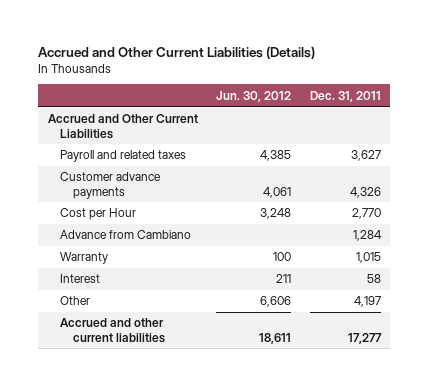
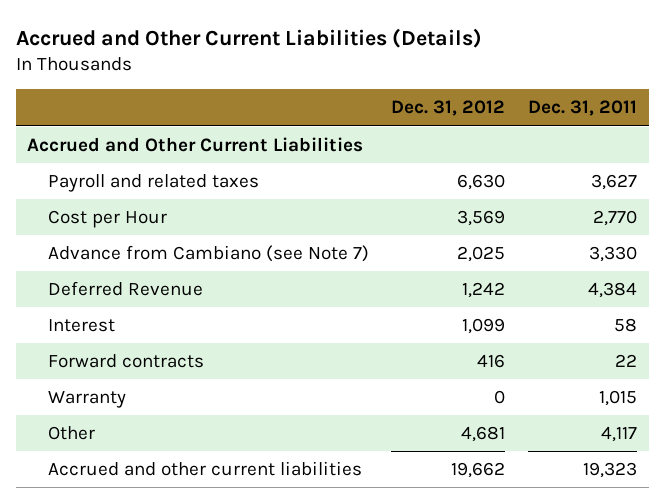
[216,90,292,102] Jun. 30, 2012 -> none
none -> [391,100,506,117] Dec. 31, 2012
[60,172,162,199] Customer advance payments -> none
[60,230,192,240] Advance from Cambiano -> [47,245,369,263] Advance from Cambiano (see Note 7)
[352,230,382,242] 1,284 -> [589,246,638,263] 3,330
none -> [47,281,203,297] Deferred Revenue
none -> [47,354,204,369] Forward contracts
[60,252,109,265] Warranty -> [47,391,126,409] Warranty
[353,296,381,308] 4,197 -> [601,426,638,443] 4,117
[347,332,382,344] 17,277 -> [583,462,638,479] 19,323

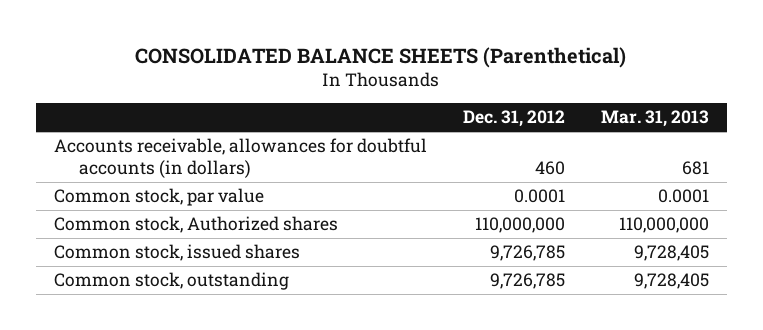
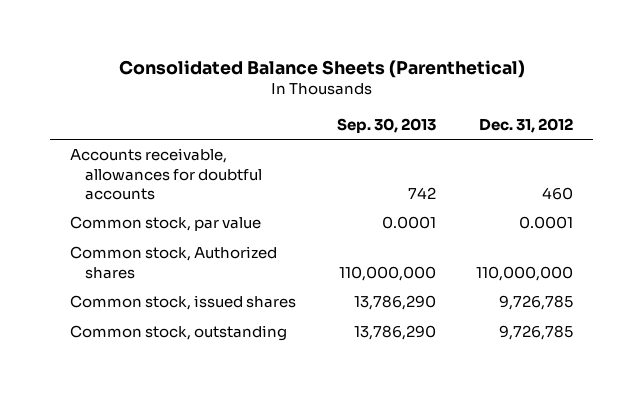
[135,46,627,68] CONSOLIDATED BALANCE SHEETS (Parenthetical) -> [118,59,525,78] Consolidated Balance Sheets (Parenthetical)
[600,110,709,128] Mar. 31, 2013 -> none
none -> [336,117,436,133] Sep. 30, 2013
[53,138,427,179] Accounts receivable, allowances for doubtful accounts (in dollars) -> [70,148,263,200] Accounts receivable, allowances for doubtful accounts

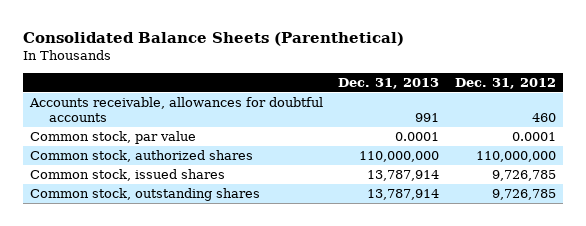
[336,117,436,133] Sep. 30, 2013 -> none
none -> [338,77,440,89] Dec. 31, 2013
[70,246,278,279] Common stock, Authorized shares -> [30,150,254,163] Common stock, authorized shares
[70,325,288,342] Common stock, outstanding -> [30,188,261,202] Common stock, outstanding shares

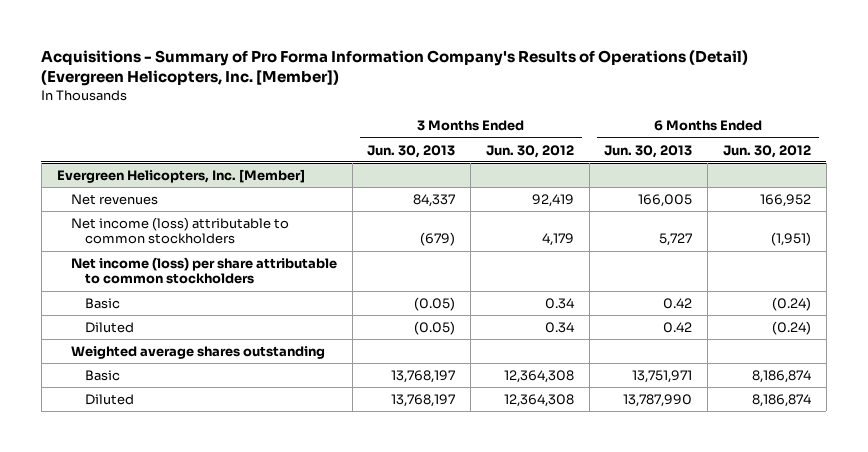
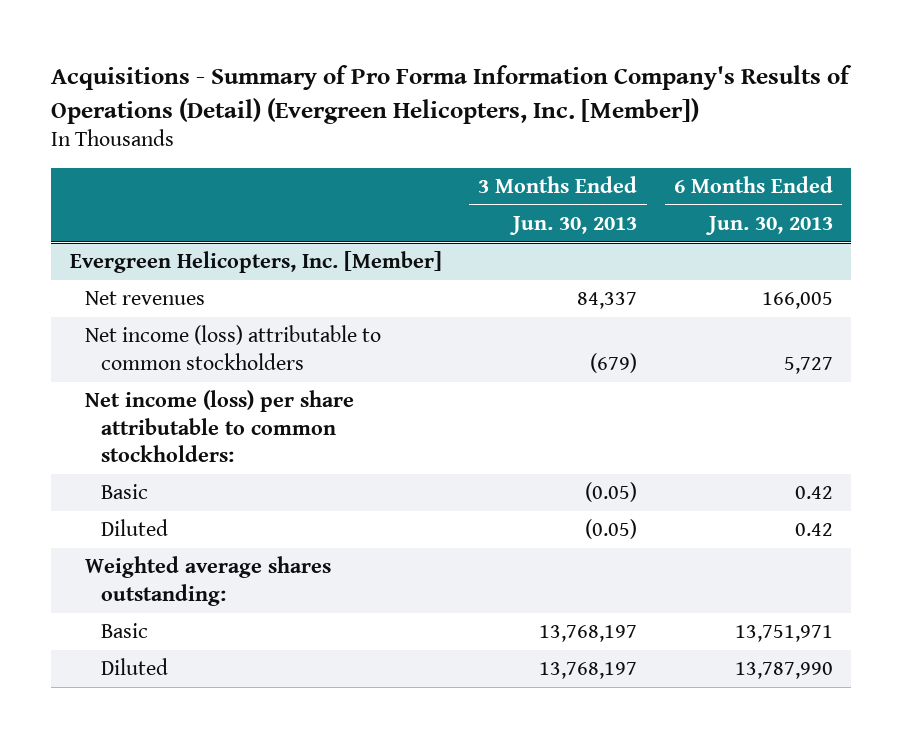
[485,144,574,158] Jun. 30, 2012 -> none
[722,144,811,158] Jun. 30, 2012 -> none
[70,256,337,285] Net income (loss) per share attributable to common stockholders -> [85,390,355,463] Net income (loss) per share attributable to common stockholders:
[70,345,325,359] Weighted average shares outstanding -> [85,556,332,606] Weighted average shares outstanding:

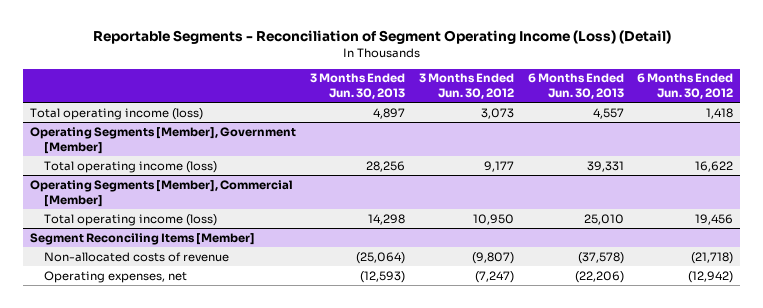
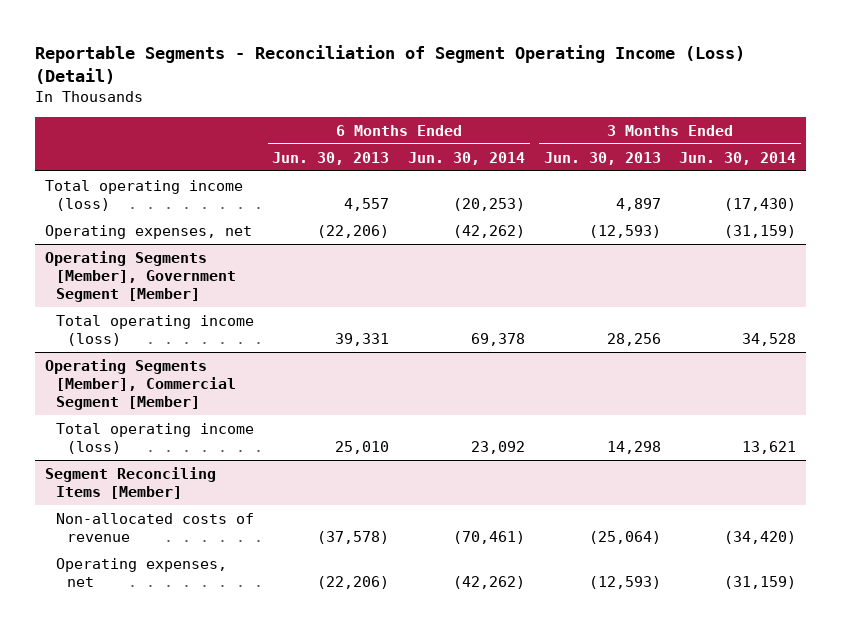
[418,73,514,100] 3 Months Ended Jun. 30, 2012 -> none
[637,73,734,100] 6 Months Ended Jun. 30, 2012 -> none
none -> [407,151,525,165] Jun. 30, 2014
none -> [679,151,797,165] Jun. 30, 2014
none -> [44,224,252,239] Operating expenses, net
[30,126,297,154] Operating Segments [Member], Government [Member] -> [44,250,236,302] Operating Segments [Member], Government Segment [Member]
[30,179,294,207] Operating Segments [Member], Commercial [Member] -> [44,358,236,410] Operating Segments [Member], Commercial Segment [Member]

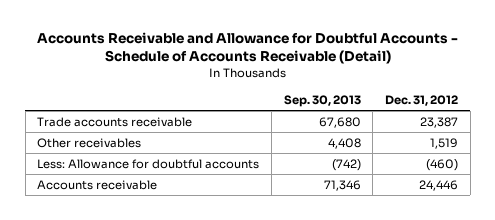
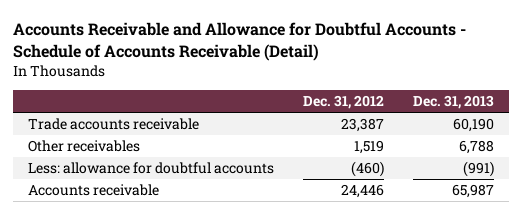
[283,94,361,107] Sep. 30, 2013 -> none
none -> [413,95,495,110] Dec. 31, 2013
[37,158,260,169] Less: Allowance for doubtful accounts -> [28,162,275,175] Less: allowance for doubtful accounts

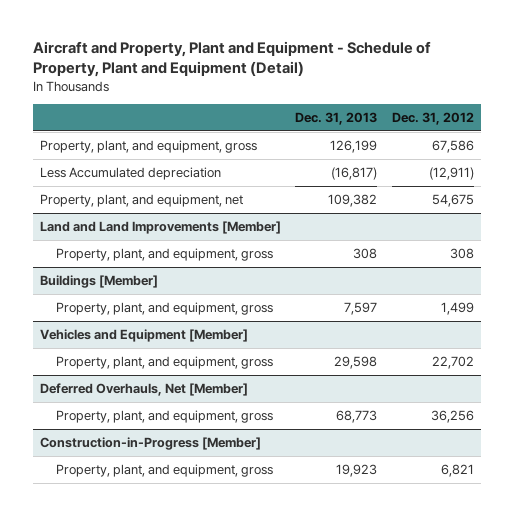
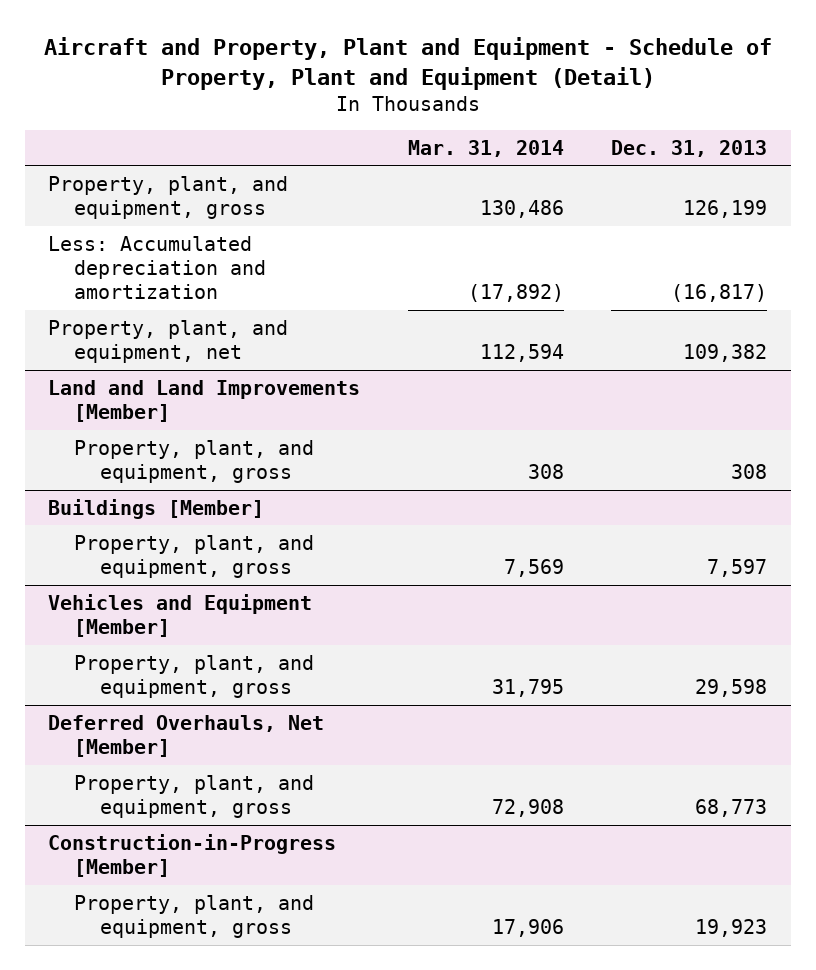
[392,111,475,125] Dec. 31, 2012 -> none
none -> [407,139,564,157] Mar. 31, 2014
[39,167,221,181] Less Accumulated depreciation -> [48,235,267,300] Less: Accumulated depreciation and amortization

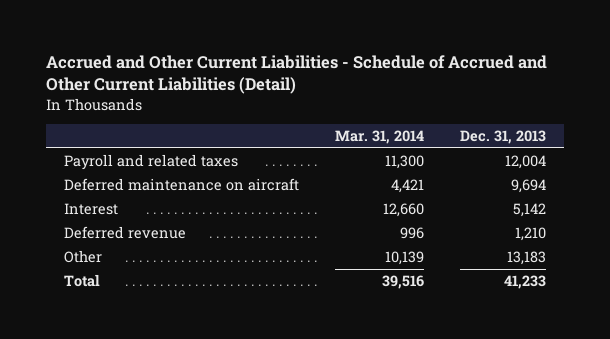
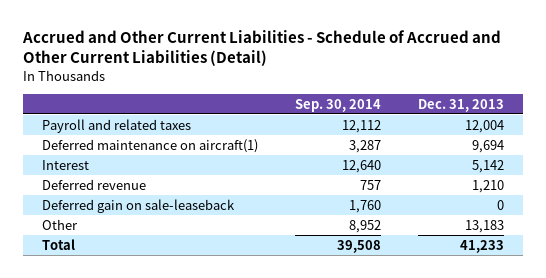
[335,130,425,145] Mar. 31, 2014 -> none
none -> [294,98,381,112] Sep. 30, 2014
[63,178,299,192] Deferred maintenance on aircraft -> [41,138,258,153] Deferred maintenance on aircraft(1)
none -> [41,198,235,213] Deferred gain on sale-leaseback

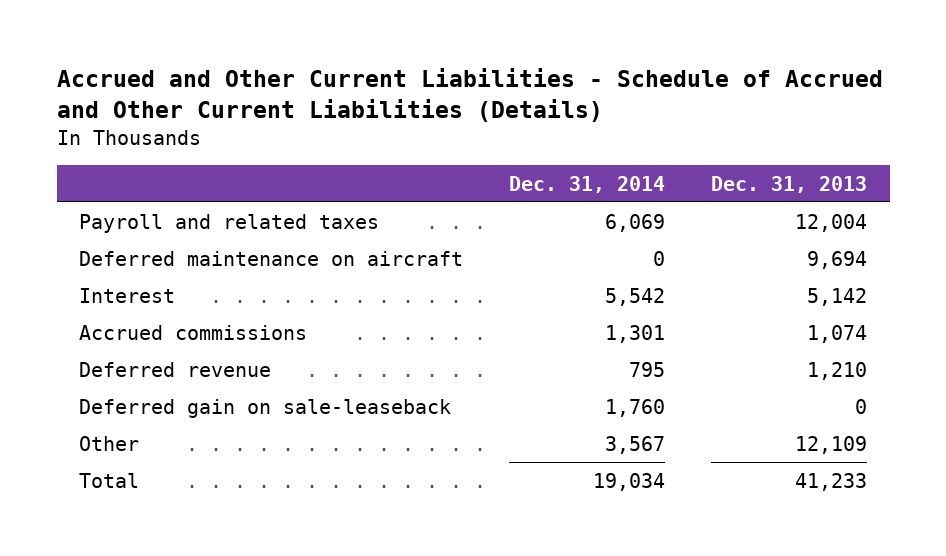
[22,30,502,67] Accrued and Other Current Liabilities - Schedule of Accrued and Other Current Liabilities (Detail) -> [56,68,883,123] Accrued and Other Current Liabilities - Schedule of Accrued and Other Current Liabilities (Details)
[294,98,381,112] Sep. 30, 2014 -> none
none -> [509,175,666,193] Dec. 31, 2014
[41,138,258,153] Deferred maintenance on aircraft(1) -> [79,250,464,266] Deferred maintenance on aircraft
none -> [79,324,308,340] Accrued commissions
[465,219,505,233] 13,183 -> [794,435,867,454] 12,109

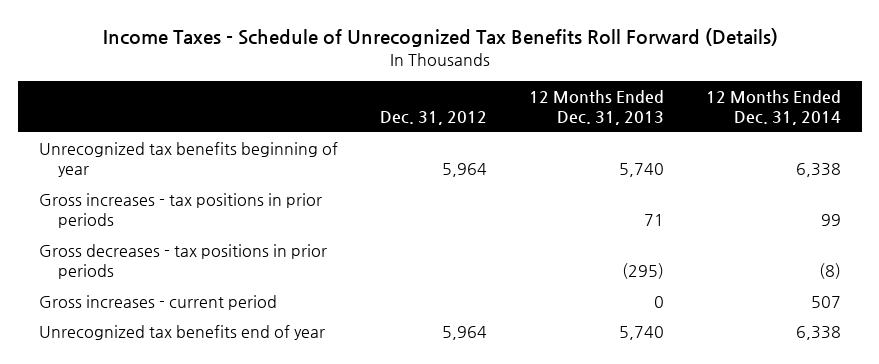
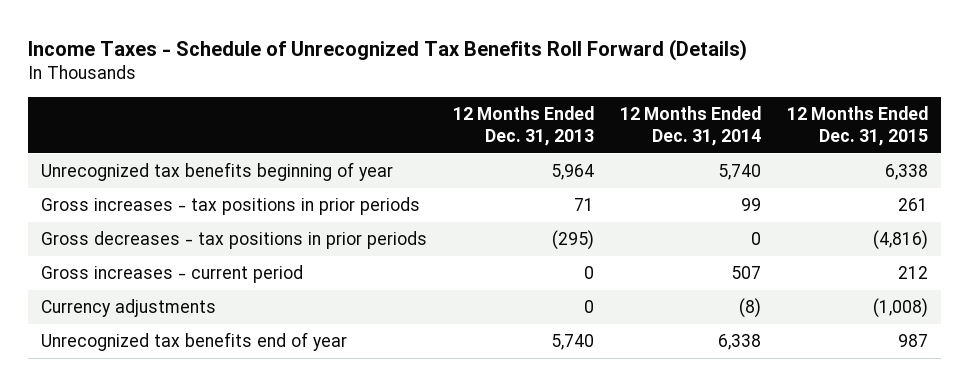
[379,111,487,126] Dec. 31, 2012 -> none
none -> [786,106,928,146] 12 Months Ended Dec. 31, 2015
[618,163,664,178] 5,740 -> [551,164,595,181] 5,964
[795,163,841,178] 6,338 -> [717,164,761,181] 5,740
[818,263,841,280] (8) -> [750,232,761,246] 0
none -> [41,299,217,318] Currency adjustments

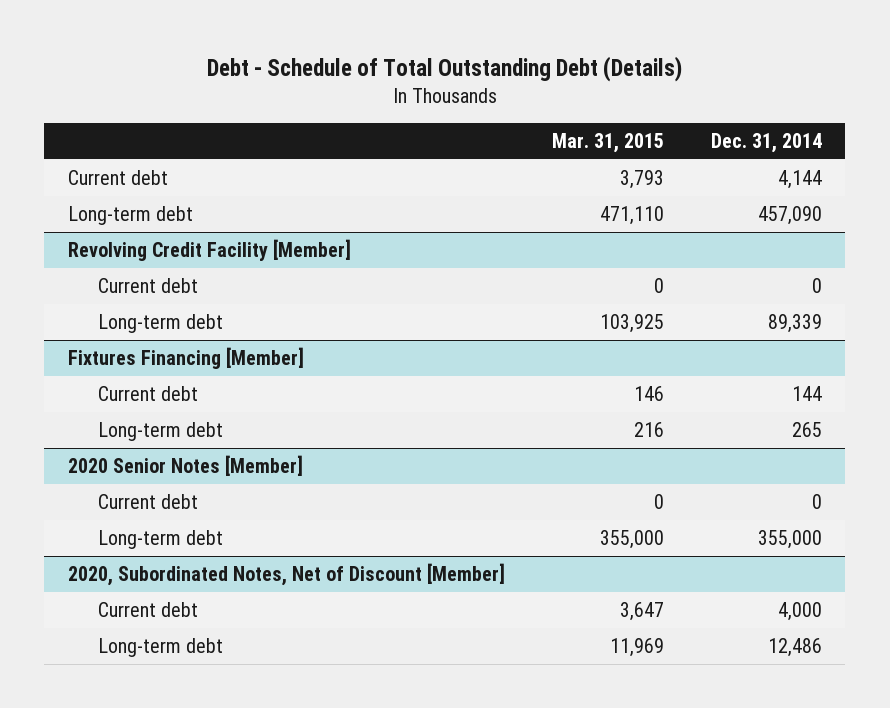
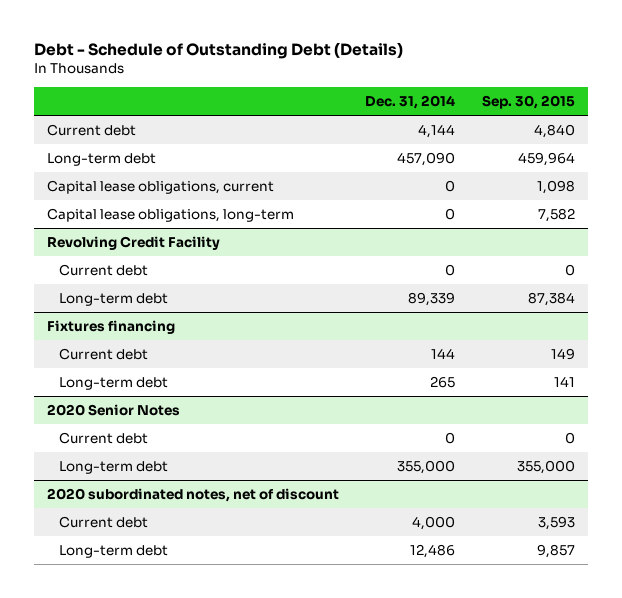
[206,55,682,82] Debt - Schedule of Total Outstanding Debt (Details) -> [33,41,403,59] Debt - Schedule of Outstanding Debt (Details)
[551,132,664,153] Mar. 31, 2015 -> none
none -> [481,95,575,110] Sep. 30, 2015
none -> [47,179,275,194] Capital lease obligations, current
none -> [47,207,295,222] Capital lease obligations, long-term
[67,239,351,262] Revolving Credit Facility [Member] -> [47,235,221,250] Revolving Credit Facility
[67,347,304,370] Fixtures Financing [Member] -> [47,319,176,334] Fixtures financing
[67,455,303,477] 2020 Senior Notes [Member] -> [47,403,181,416] 2020 Senior Notes
[67,563,505,587] 2020, Subordinated Notes, Net of Discount [Member] -> [47,487,340,502] 2020 subordinated notes, net of discount

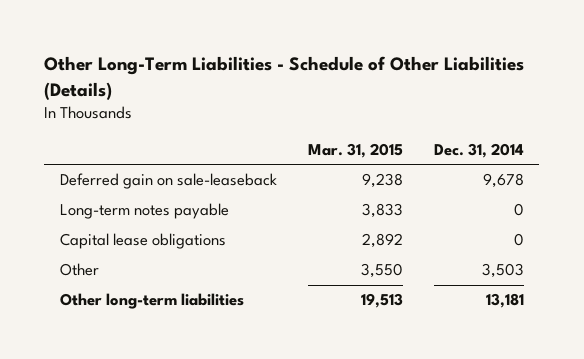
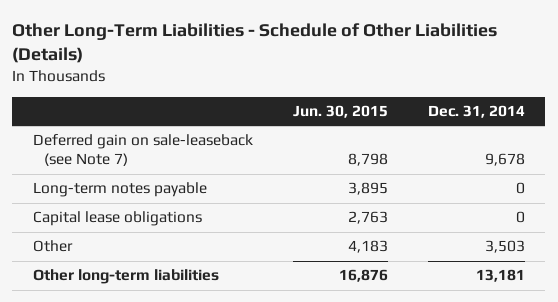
[307,143,403,159] Mar. 31, 2015 -> none
none -> [292,105,388,119] Jun. 30, 2015
[59,173,277,190] Deferred gain on sale-leaseback -> [32,134,253,167] Deferred gain on sale-leaseback (see Note 7)

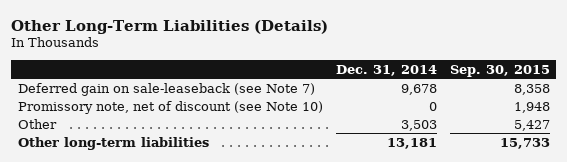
[12,23,498,64] Other Long-Term Liabilities - Schedule of Other Liabilities (Details) -> [11,19,329,34] Other Long-Term Liabilities (Details)
[292,105,388,119] Jun. 30, 2015 -> none
none -> [449,64,550,77] Sep. 30, 2015
[32,211,202,227] Capital lease obligations -> none
[32,182,207,198] Long-term notes payable -> [17,100,323,114] Promissory note, net of discount (see Note 10)

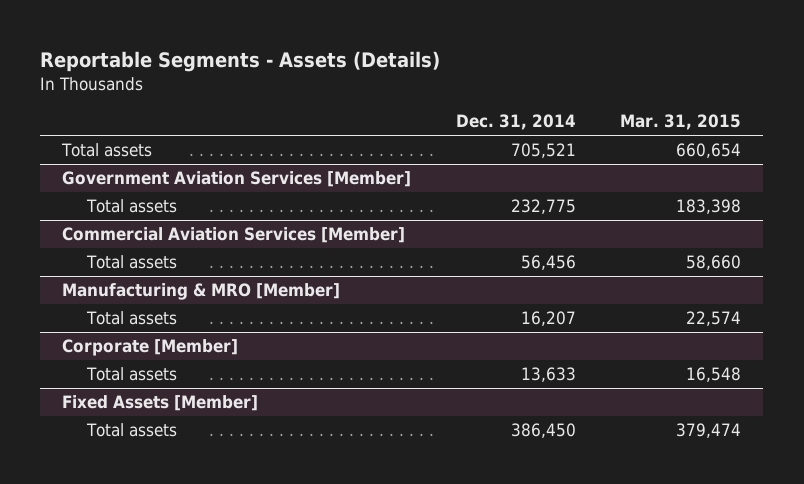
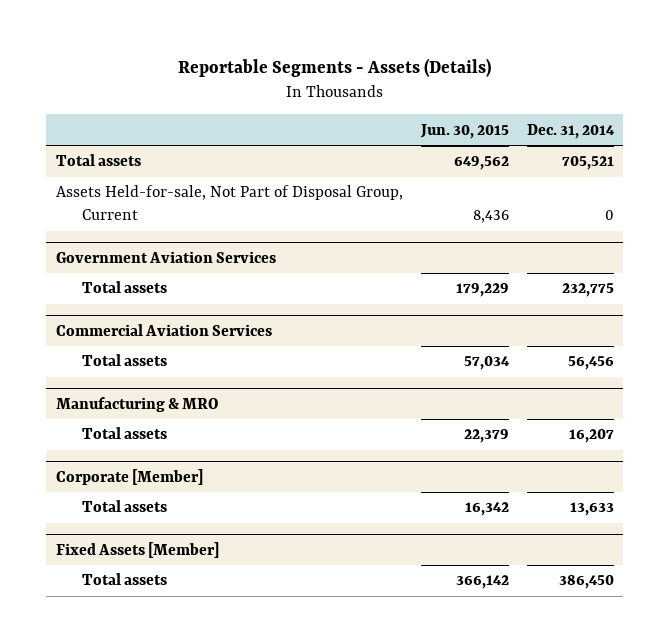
[620,114,742,131] Mar. 31, 2015 -> none
none -> [419,123,509,139] Jun. 30, 2015
none -> [55,185,403,220] Assets Held-for-sale, Not Part of Disposal Group, Current
[62,171,412,188] Government Aviation Services [Member] -> [55,250,276,263] Government Aviation Services
[62,227,406,244] Commercial Aviation Services [Member] -> [55,323,272,336] Commercial Aviation Services
[62,283,341,301] Manufacturing & MRO [Member] -> [55,396,218,412] Manufacturing & MRO

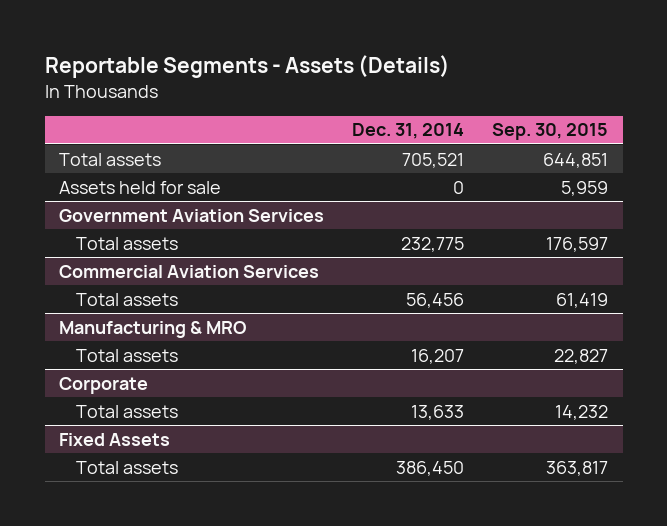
[419,123,509,139] Jun. 30, 2015 -> none
none -> [492,123,609,141] Sep. 30, 2015
[55,185,403,220] Assets Held-for-sale, Not Part of Disposal Group, Current -> [59,180,222,194] Assets held for sale
[55,468,203,485] Corporate [Member] -> [59,376,149,394] Corporate
[55,541,219,558] Fixed Assets [Member] -> [59,432,171,446] Fixed Assets

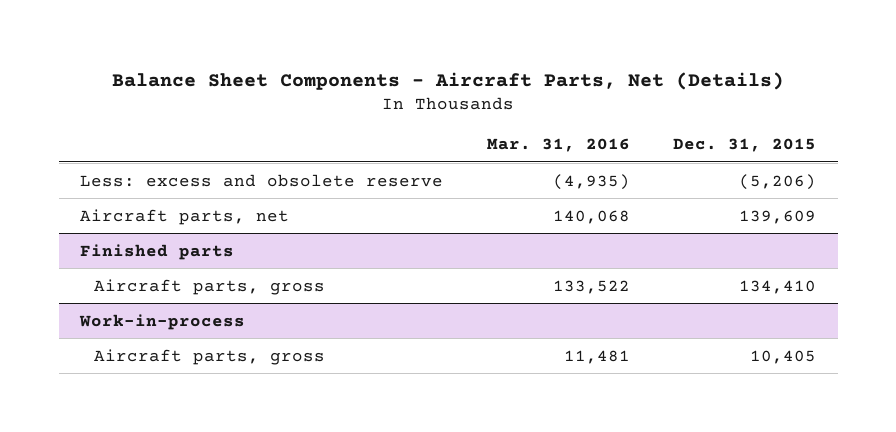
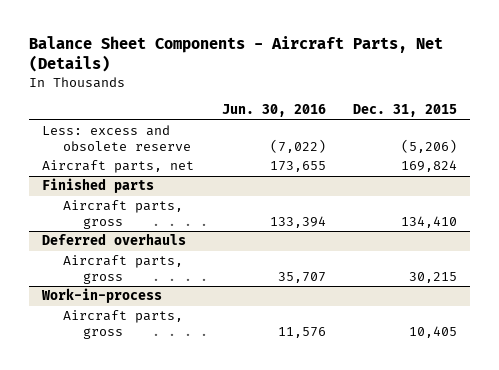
[486,138,630,153] Mar. 31, 2016 -> none
none -> [221,104,326,118] Jun. 30, 2016
[738,209,816,224] 139,609 -> [400,160,457,173] 169,824
none -> [42,233,187,246] Deferred overhauls
none -> [62,255,183,284] Aircraft parts, gross

